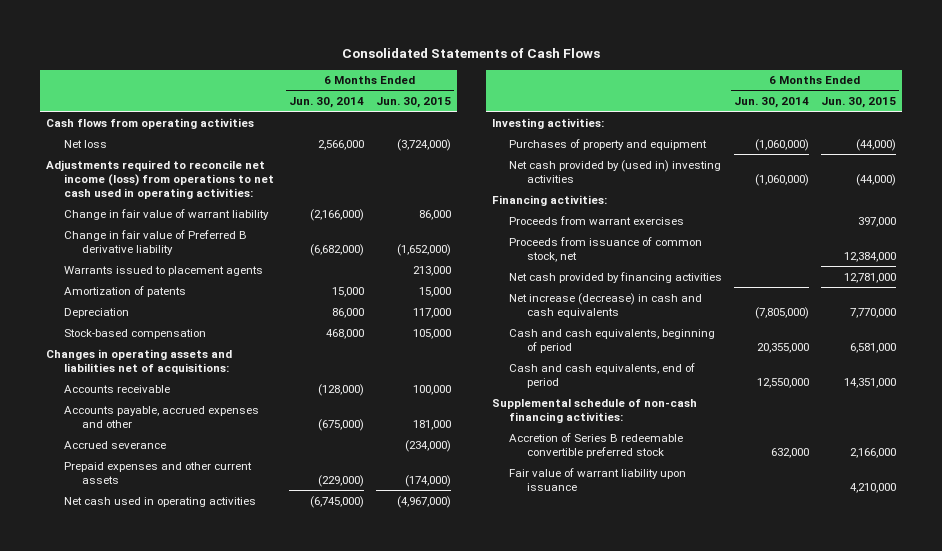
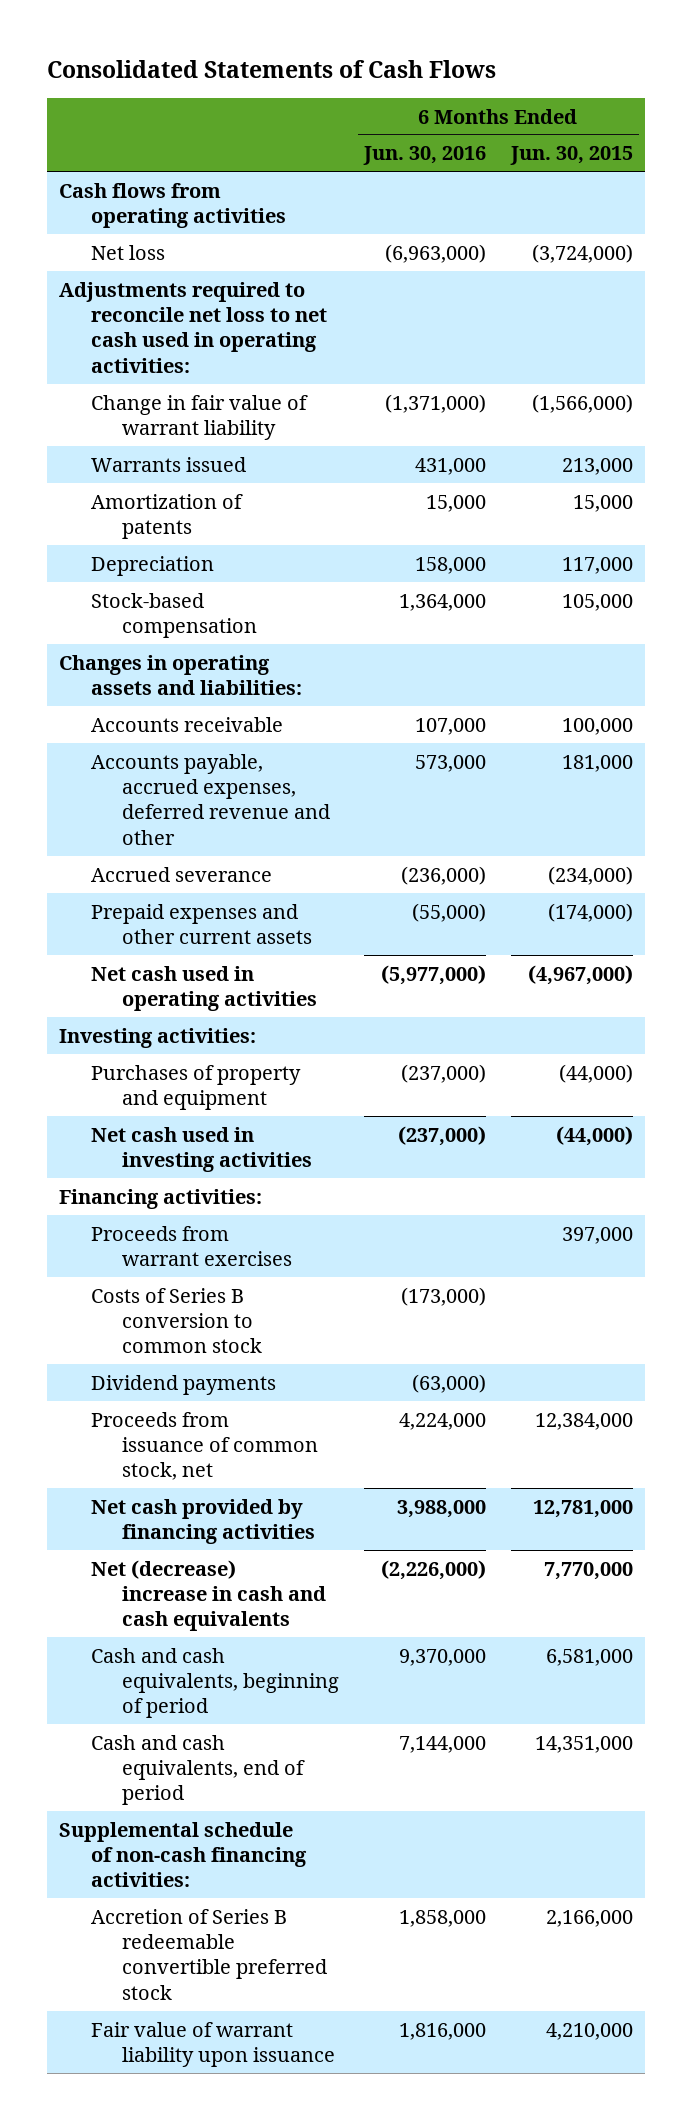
[288,97,364,109] Jun. 30, 2014 -> none
none -> [362,146,486,166] Jun. 30, 2016
[63,229,247,255] Change in fair value of Preferred B derivative liability -> none
[45,159,274,199] Adjustments required to reconcile net income (loss) from operations to net cash used in operating activities: -> [59,281,327,373] Adjustments required to reconcile net loss to net cash used in operating activities:
[418,209,451,220] 86,000 -> [531,393,633,413] (1,566,000)
[63,265,263,276] Warrants issued to placement agents -> [90,456,246,472] Warrants issued
[45,348,232,374] Changes in operating assets and liabilities net of acquisitions: -> [59,654,302,695] Changes in operating assets and liabilities:
[63,405,259,428] Accounts payable, accrued expenses and other -> [90,753,331,845] Accounts payable, accrued expenses, deferred revenue and other
[509,159,722,183] Net cash provided by (used in) investing activities -> [90,1126,313,1172] Net cash used in investing activities
none -> [90,1287,263,1354] Costs of Series B conversion to common stock
none -> [90,1374,276,1395] Dividend payments
[509,292,703,318] Net increase (decrease) in cash and cash equivalents -> [90,1559,327,1632] Net (decrease) increase in cash and cash equivalents

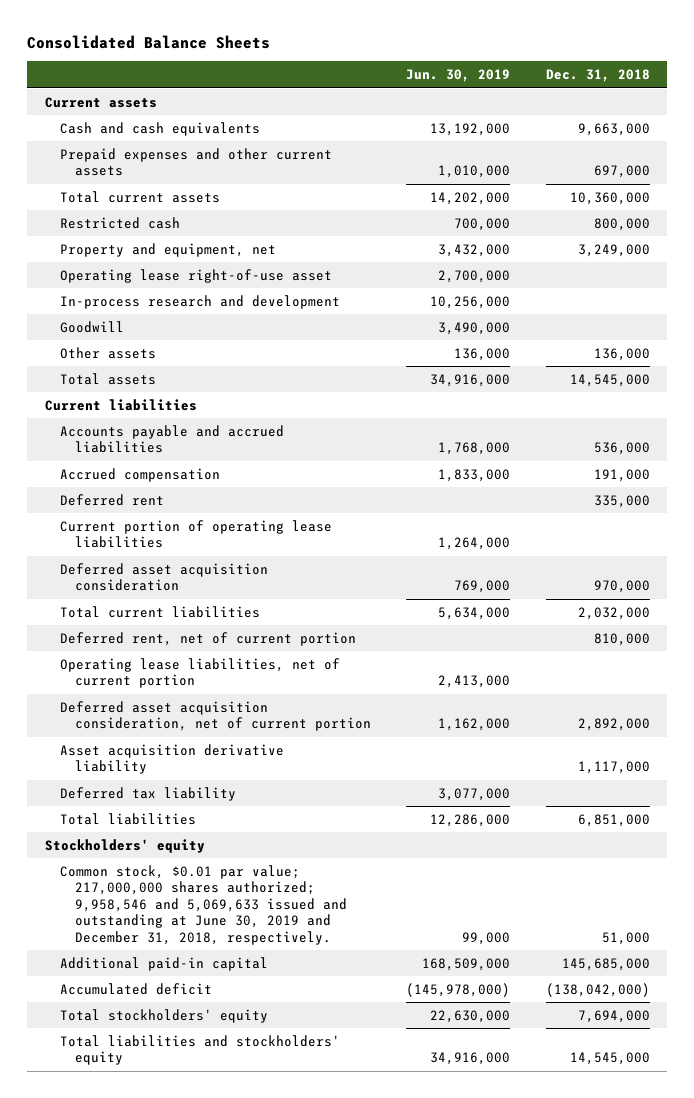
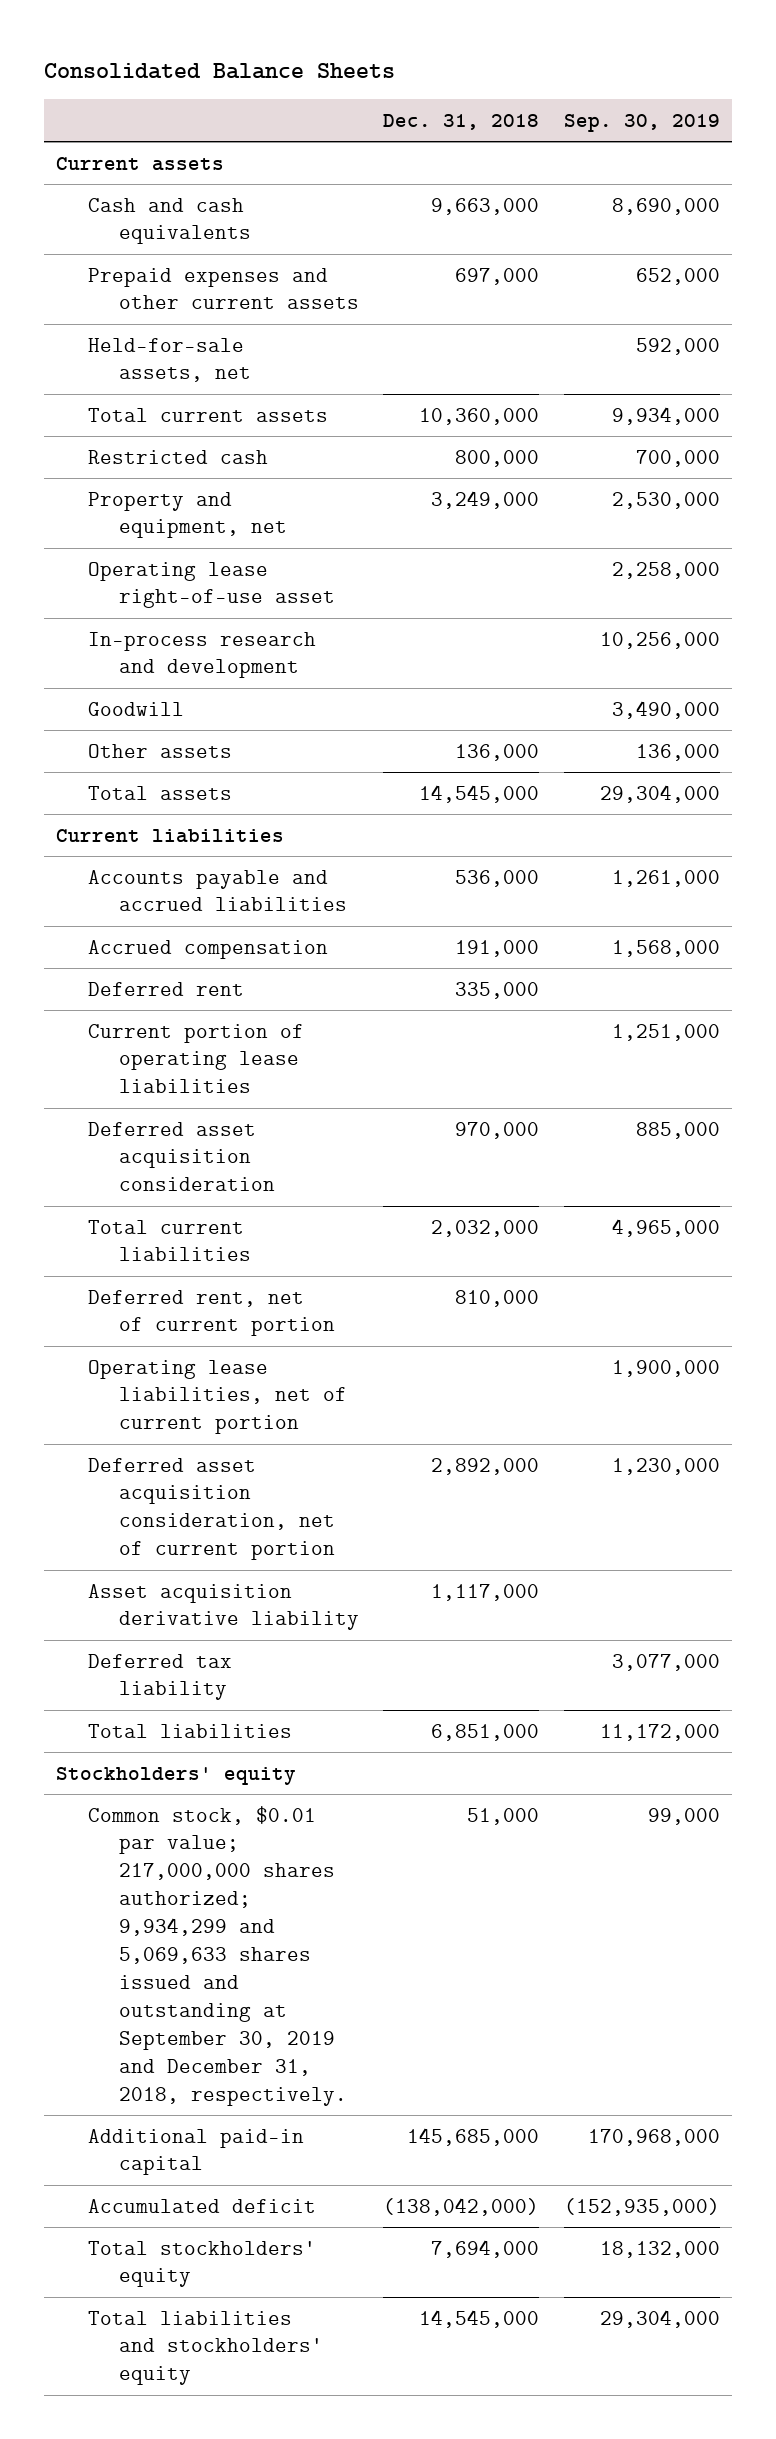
[406,69,511,83] Jun. 30, 2019 -> none
none -> [563,113,720,132] Sep. 30, 2019
none -> [87,337,252,383] Held-for-sale assets, net
[59,864,347,945] Common stock, $0.01 par value; 217,000,000 shares authorized; 9,958,546 and 5,069,633 issued and outstanding at June 30, 2019 and December 31, 2018, respectively. -> [87,1805,348,2106] Common stock, $0.01 par value; 217,000,000 shares authorized; 9,934,299 and 5,069,633 shares issued and outstanding at September 30, 2019 and December 31, 2018, respectively.

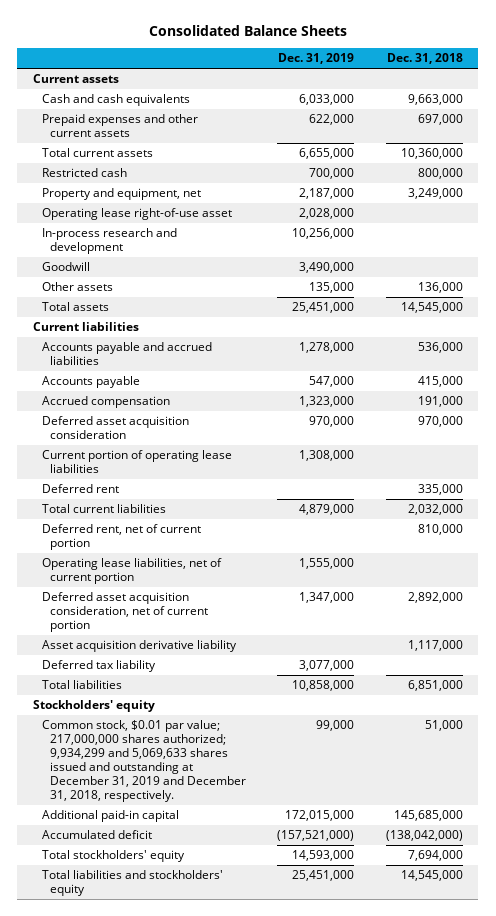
[563,113,720,132] Sep. 30, 2019 -> none
none -> [278,53,355,65] Dec. 31, 2019
[87,337,252,383] Held-for-sale assets, net -> none
none -> [41,376,140,389] Accounts payable
[87,1023,304,1094] Current portion of operating lease liabilities -> [41,450,232,474] Current portion of operating lease liabilities
[87,981,244,996] Deferred rent -> [41,484,119,494] Deferred rent
[87,1805,348,2106] Common stock, $0.01 par value; 217,000,000 shares authorized; 9,934,299 and 5,069,633 shares issued and outstanding at September 30, 2019 and December 31, 2018, respectively. -> [41,720,247,803] Common stock, $0.01 par value; 217,000,000 shares authorized; 9,934,299 and 5,069,633 shares issued and outstanding at December 31, 2019 and December 31, 2018, respectively.

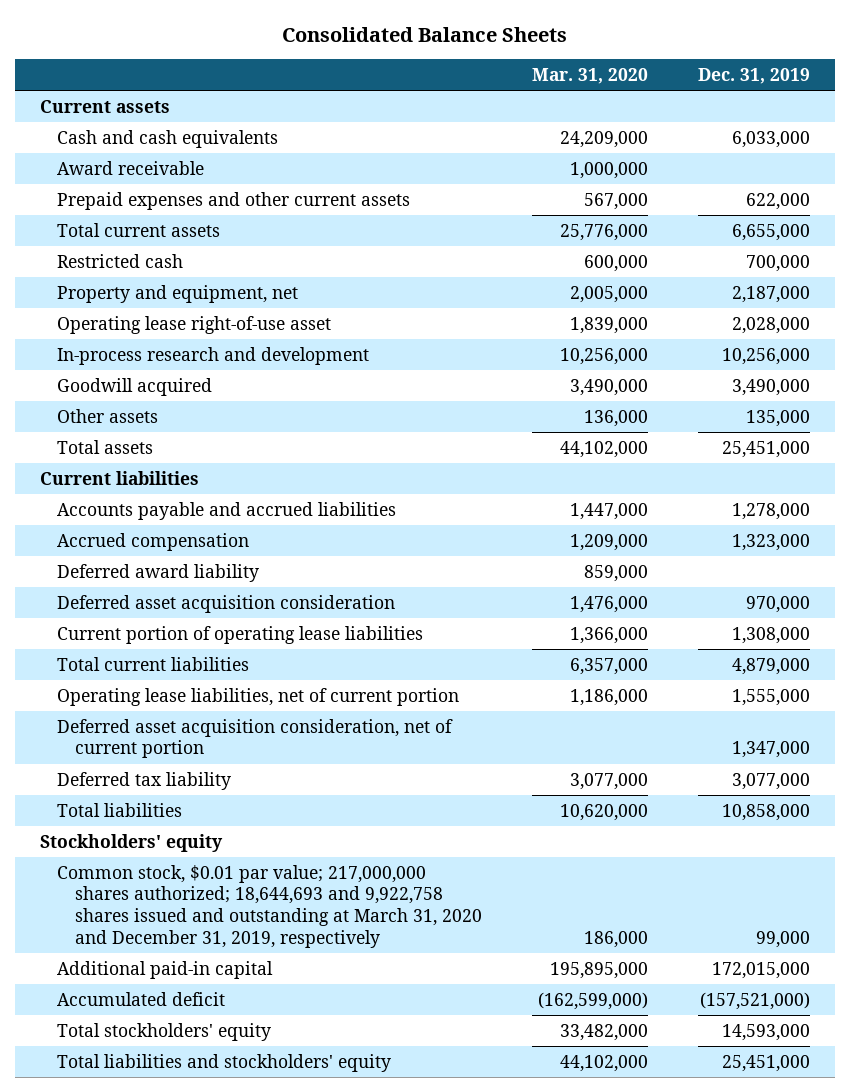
[386,53,463,65] Dec. 31, 2018 -> none
none -> [532,68,649,85] Mar. 31, 2020
none -> [57,160,205,175] Award receivable
[41,262,90,272] Goodwill -> [57,377,213,396] Goodwill acquired
[41,376,140,389] Accounts payable -> none
none -> [57,563,260,582] Deferred award liability
[41,484,119,494] Deferred rent -> none
[41,524,201,551] Deferred rent, net of current portion -> none
[41,640,237,653] Asset acquisition derivative liability -> none
[41,720,247,803] Common stock, $0.01 par value; 217,000,000 shares authorized; 9,934,299 and 5,069,633 shares issued and outstanding at December 31, 2019 and December 31, 2018, respectively. -> [57,864,482,948] Common stock, $0.01 par value; 217,000,000 shares authorized; 18,644,693 and 9,922,758 shares issued and outstanding at March 31, 2020 and December 31, 2019, respectively

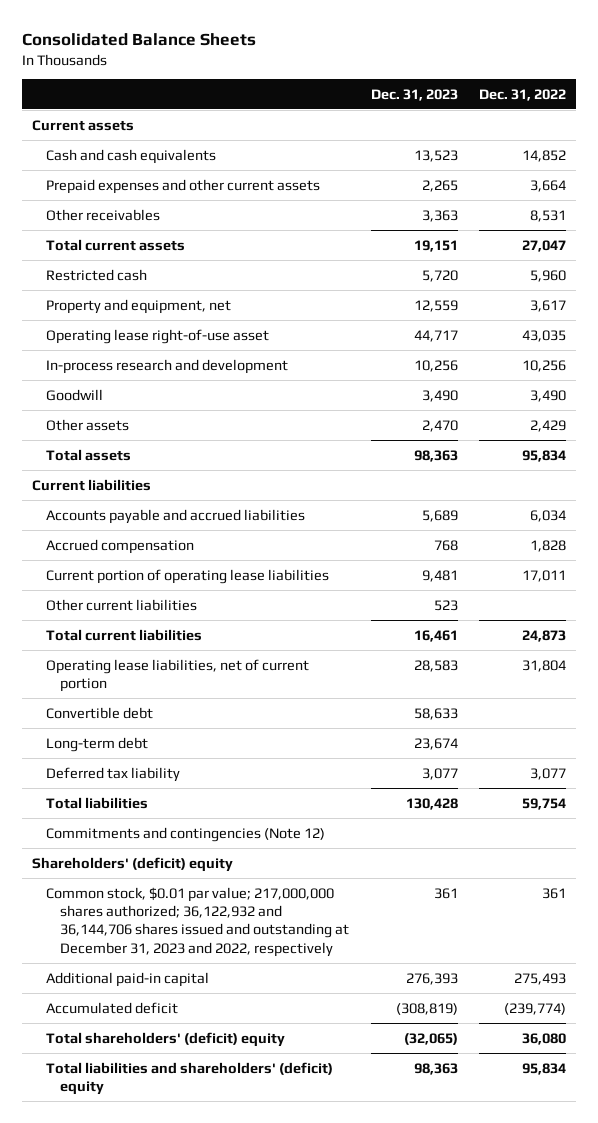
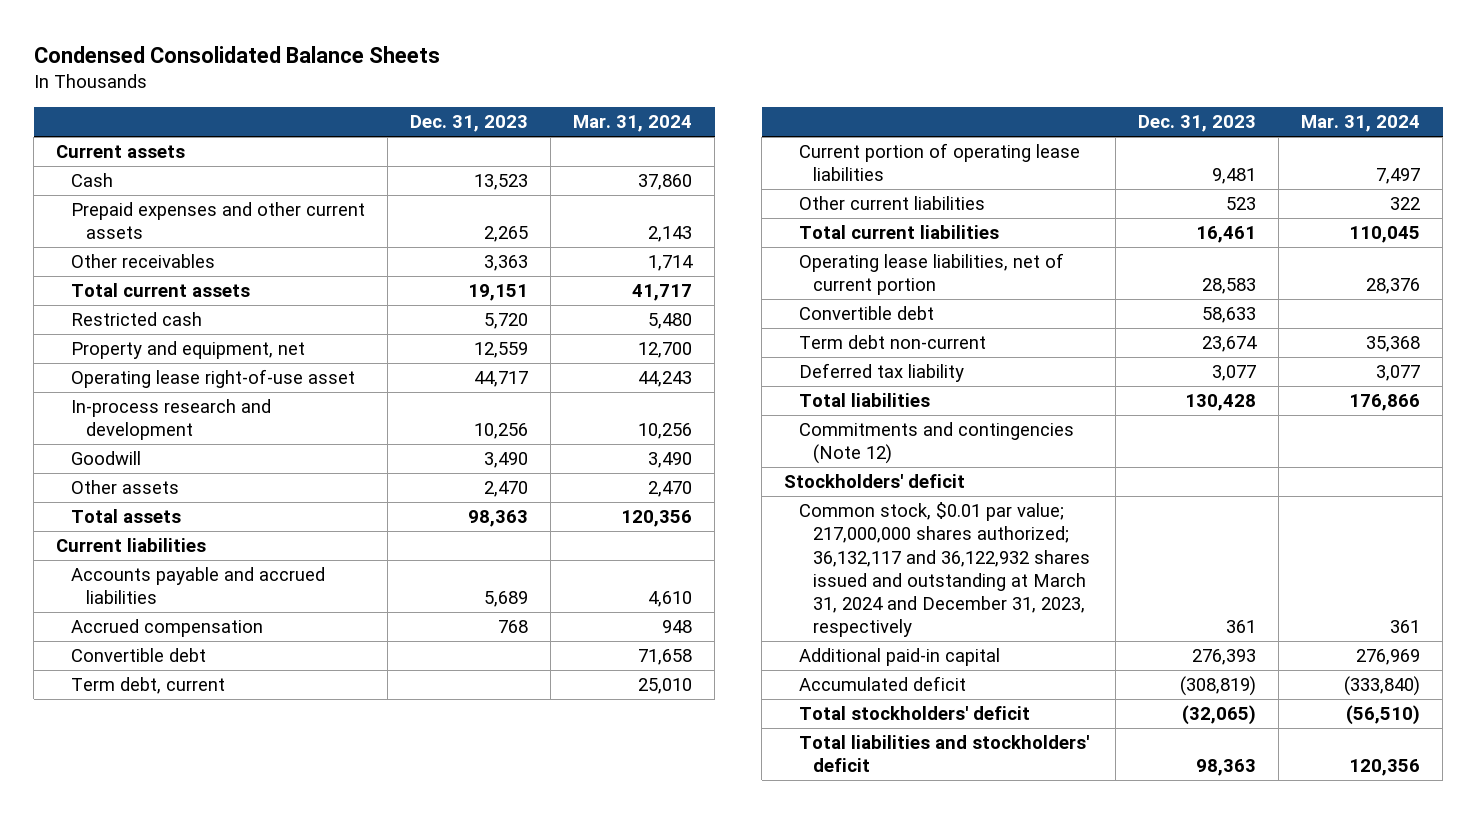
[21,32,256,46] Consolidated Balance Sheets -> [33,45,440,63] Condensed Consolidated Balance Sheets
[478,88,566,101] Dec. 31, 2022 -> none
none -> [573,115,693,133] Mar. 31, 2024
[46,148,217,164] Cash and cash equivalents -> [71,173,114,188] Cash
none -> [71,648,207,663] Convertible debt
none -> [71,677,226,695] Term debt, current
[46,736,149,752] Long-term debt -> [798,335,986,350] Term debt non-current
[32,856,234,872] Shareholders' (deficit) equity -> [784,474,966,489] Stockholders' deficit
[46,886,350,957] Common stock, $0.01 par value; 217,000,000 shares authorized; 36,122,932 and 36,144,706 shares issued and outstanding at December 31, 2023 and 2022, respectively -> [798,502,1091,637] Common stock, $0.01 par value; 217,000,000 shares authorized; 36,132,117 and 36,122,932 shares issued and outstanding at March 31, 2024 and December 31, 2023, respectively
[46,1031,286,1047] Total shareholders' (deficit) equity -> [798,706,1030,721] Total stockholders' deficit
[46,1061,334,1095] Total liabilities and shareholders' (deficit) equity -> [798,735,1089,773] Total liabilities and stockholders' deficit

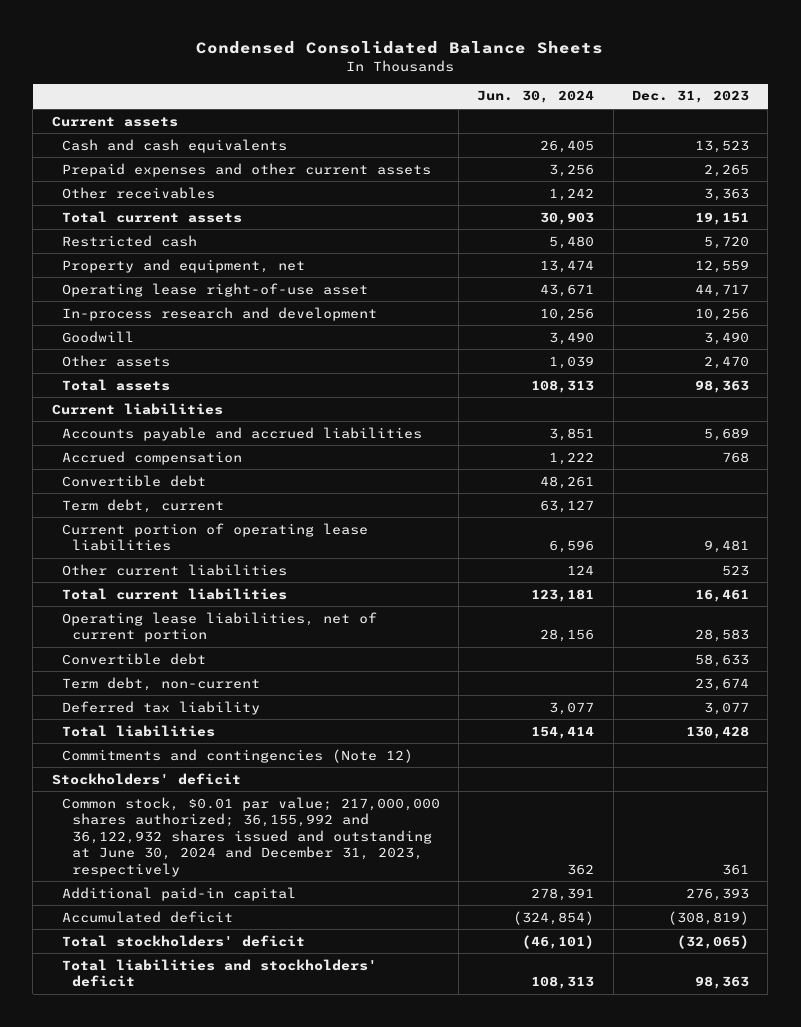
[573,115,693,133] Mar. 31, 2024 -> none
none -> [477,90,595,104] Jun. 30, 2024
[71,173,114,188] Cash -> [61,138,287,153] Cash and cash equivalents
[798,335,986,350] Term debt non-current -> [61,676,260,691] Term debt, non-current
[798,502,1091,637] Common stock, $0.01 par value; 217,000,000 shares authorized; 36,132,117 and 36,122,932 shares issued and outstanding at March 31, 2024 and December 31, 2023, respectively -> [61,796,440,877] Common stock, $0.01 par value; 217,000,000 shares authorized; 36,155,992 and 36,122,932 shares issued and outstanding at June 30, 2024 and December 31, 2023, respectively

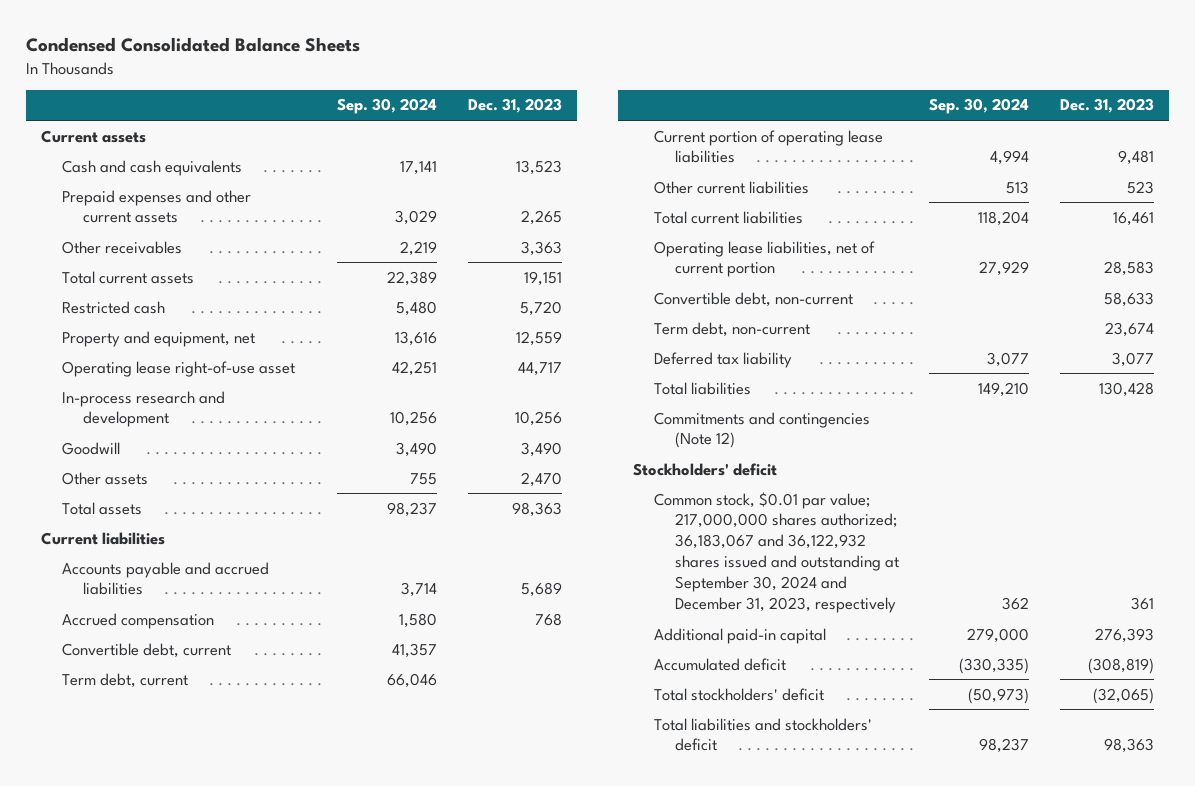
[477,90,595,104] Jun. 30, 2024 -> none
none -> [337,98,438,115] Sep. 30, 2024
[61,474,206,487] Convertible debt -> [61,642,231,658] Convertible debt, current
[61,652,206,665] Convertible debt -> [653,291,853,307] Convertible debt, non-current
[61,796,440,877] Common stock, $0.01 par value; 217,000,000 shares authorized; 36,155,992 and 36,122,932 shares issued and outstanding at June 30, 2024 and December 31, 2023, respectively -> [653,491,899,613] Common stock, $0.01 par value; 217,000,000 shares authorized; 36,183,067 and 36,122,932 shares issued and outstanding at September 30, 2024 and December 31, 2023, respectively

